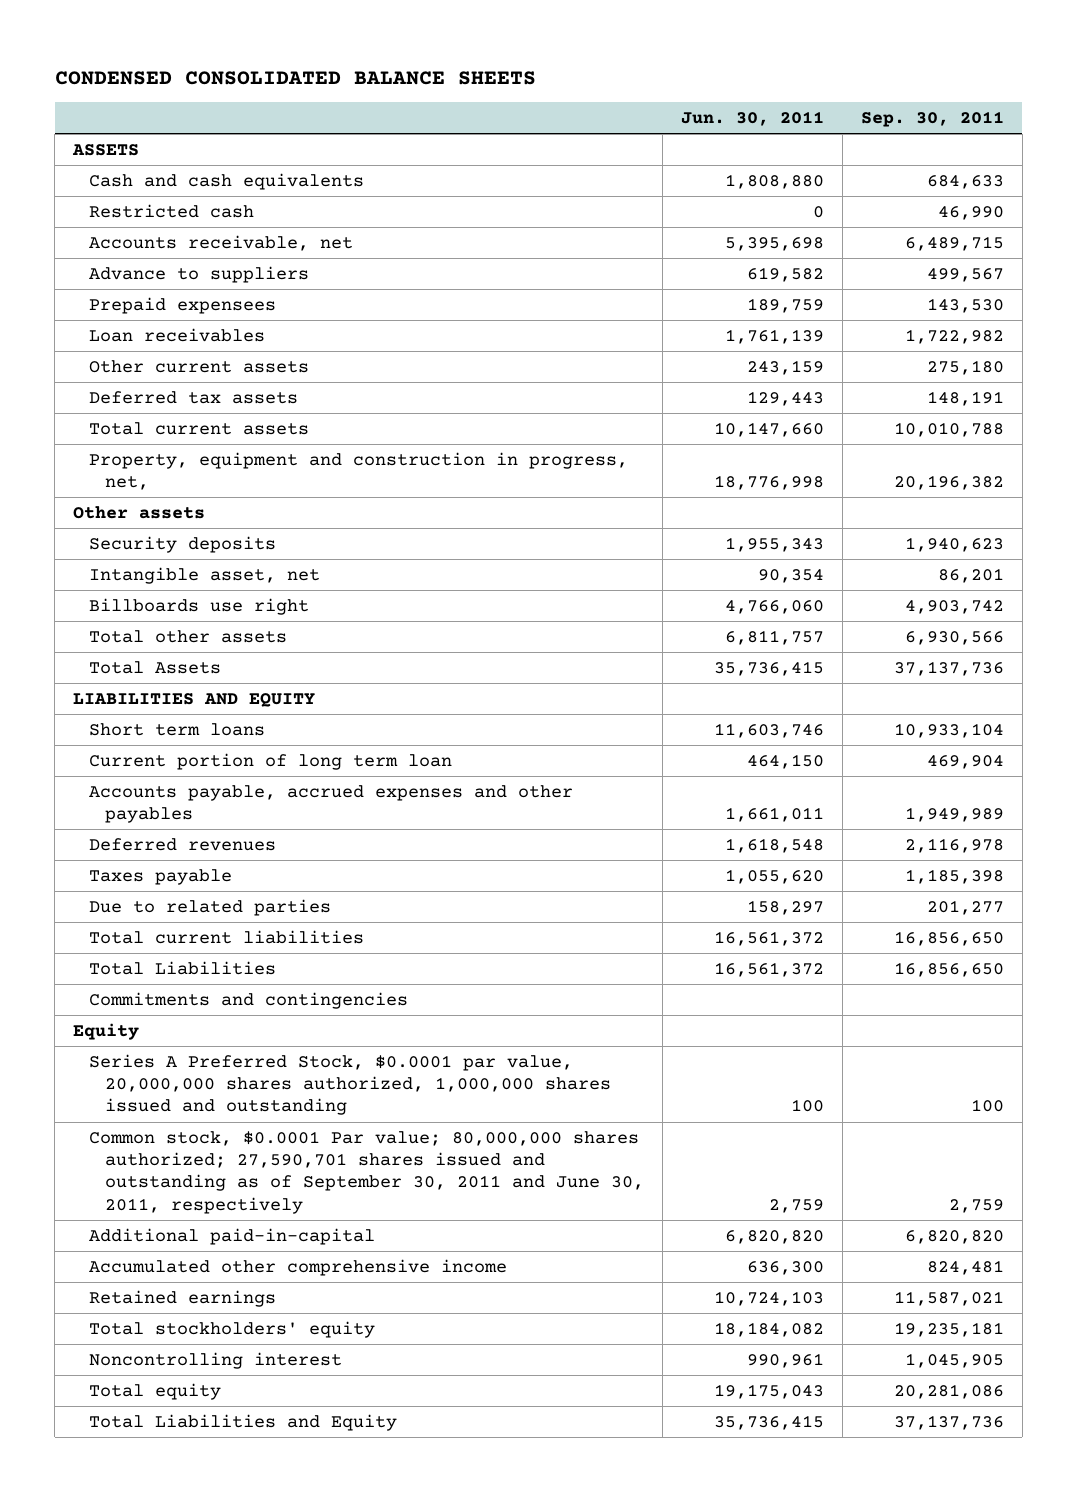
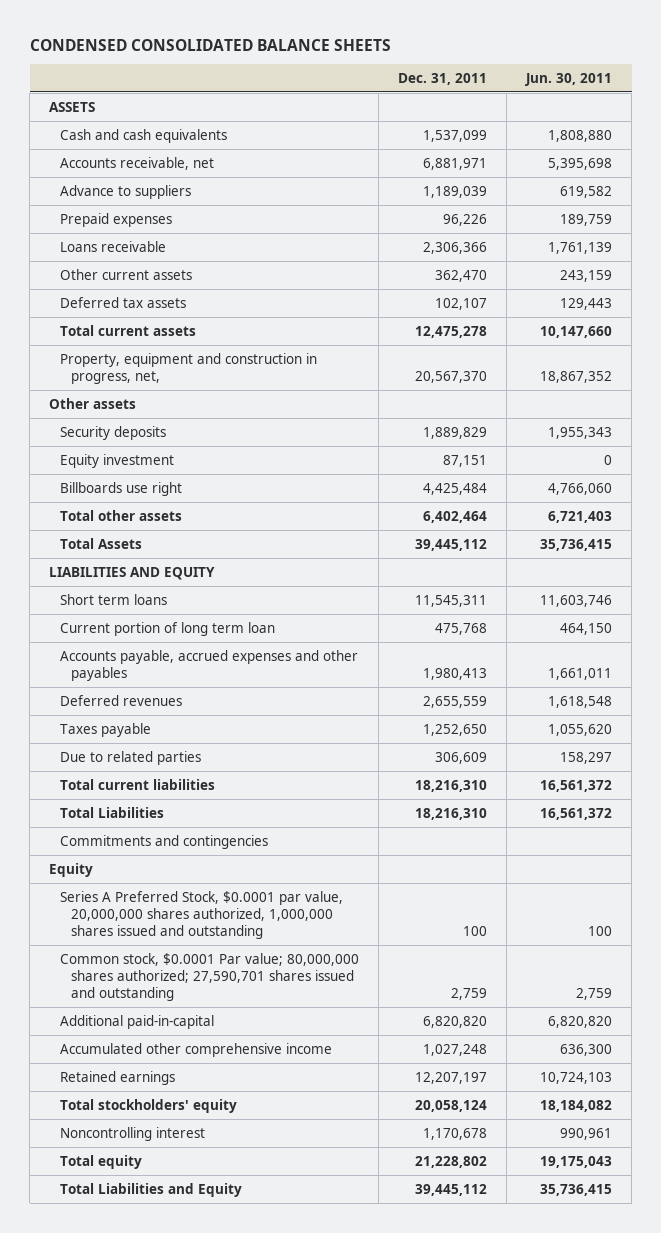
[860,111,1004,128] Sep. 30, 2011 -> none
none -> [398,72,488,85] Dec. 31, 2011
[89,203,255,218] Restricted cash -> none
[89,296,277,314] Prepaid expensees -> [60,212,173,227] Prepaid expenses
[89,327,266,342] Loan receivables -> [60,240,167,252] Loans receivable
[713,475,824,491] 18,776,998 -> [540,370,613,383] 18,867,352
[89,566,321,584] Intangible asset, net -> none
none -> [60,453,175,468] Equity investment
[724,629,824,645] 6,811,757 -> [548,510,613,523] 6,721,403
[89,1130,644,1214] Common stock, $0.0001 Par value; 80,000,000 shares authorized; 27,590,701 shares issued and outstanding as of September 30, 2011 and June 30, 2011, respectively -> [60,952,360,1001] Common stock, $0.0001 Par value; 80,000,000 shares authorized; 27,590,701 shares issued and outstanding

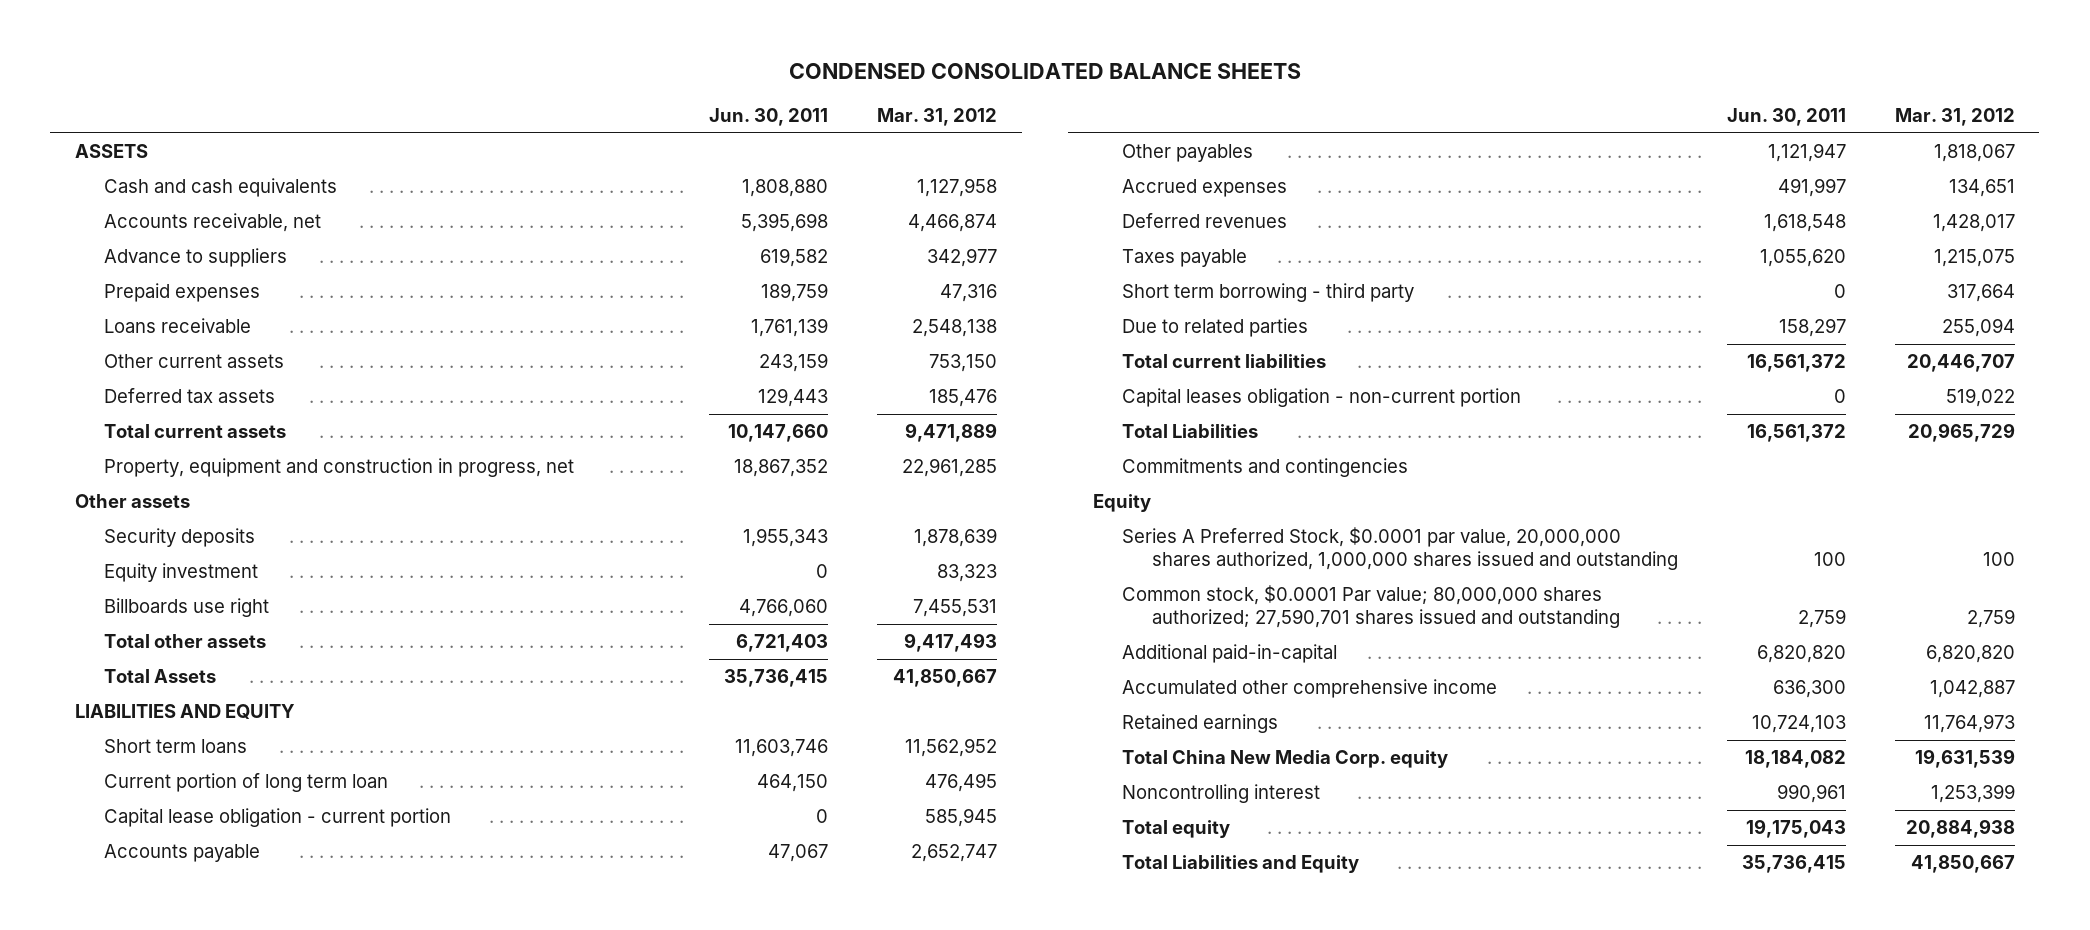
[398,72,488,85] Dec. 31, 2011 -> none
none -> [877,107,998,126] Mar. 31, 2012
[60,352,318,384] Property, equipment and construction in progress, net, -> [104,458,575,478] Property, equipment and construction in progress, net
[60,649,359,681] Accounts payable, accrued expenses and other payables -> none
none -> [104,808,452,828] Capital lease obligation - current portion
none -> [104,844,261,863] Accounts payable
none -> [1122,144,1254,163] Other payables
none -> [1122,179,1288,198] Accrued expenses
none -> [1122,283,1415,303] Short term borrowing - third party
none -> [1122,388,1522,408] Capital leases obligation - non-current portion
[60,1098,238,1113] Total stockholders' equity -> [1122,750,1449,769] Total China New Media Corp. equity

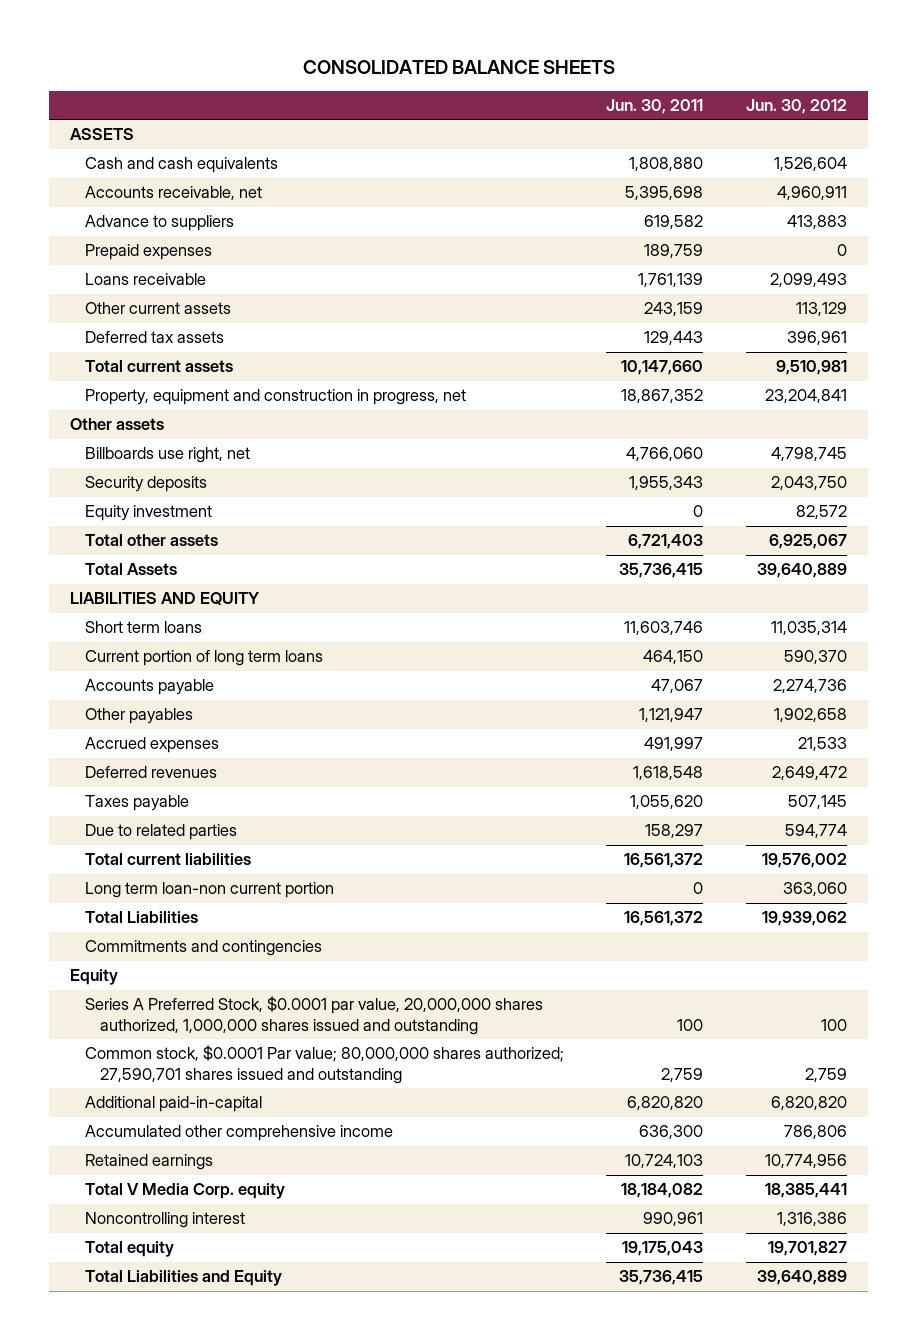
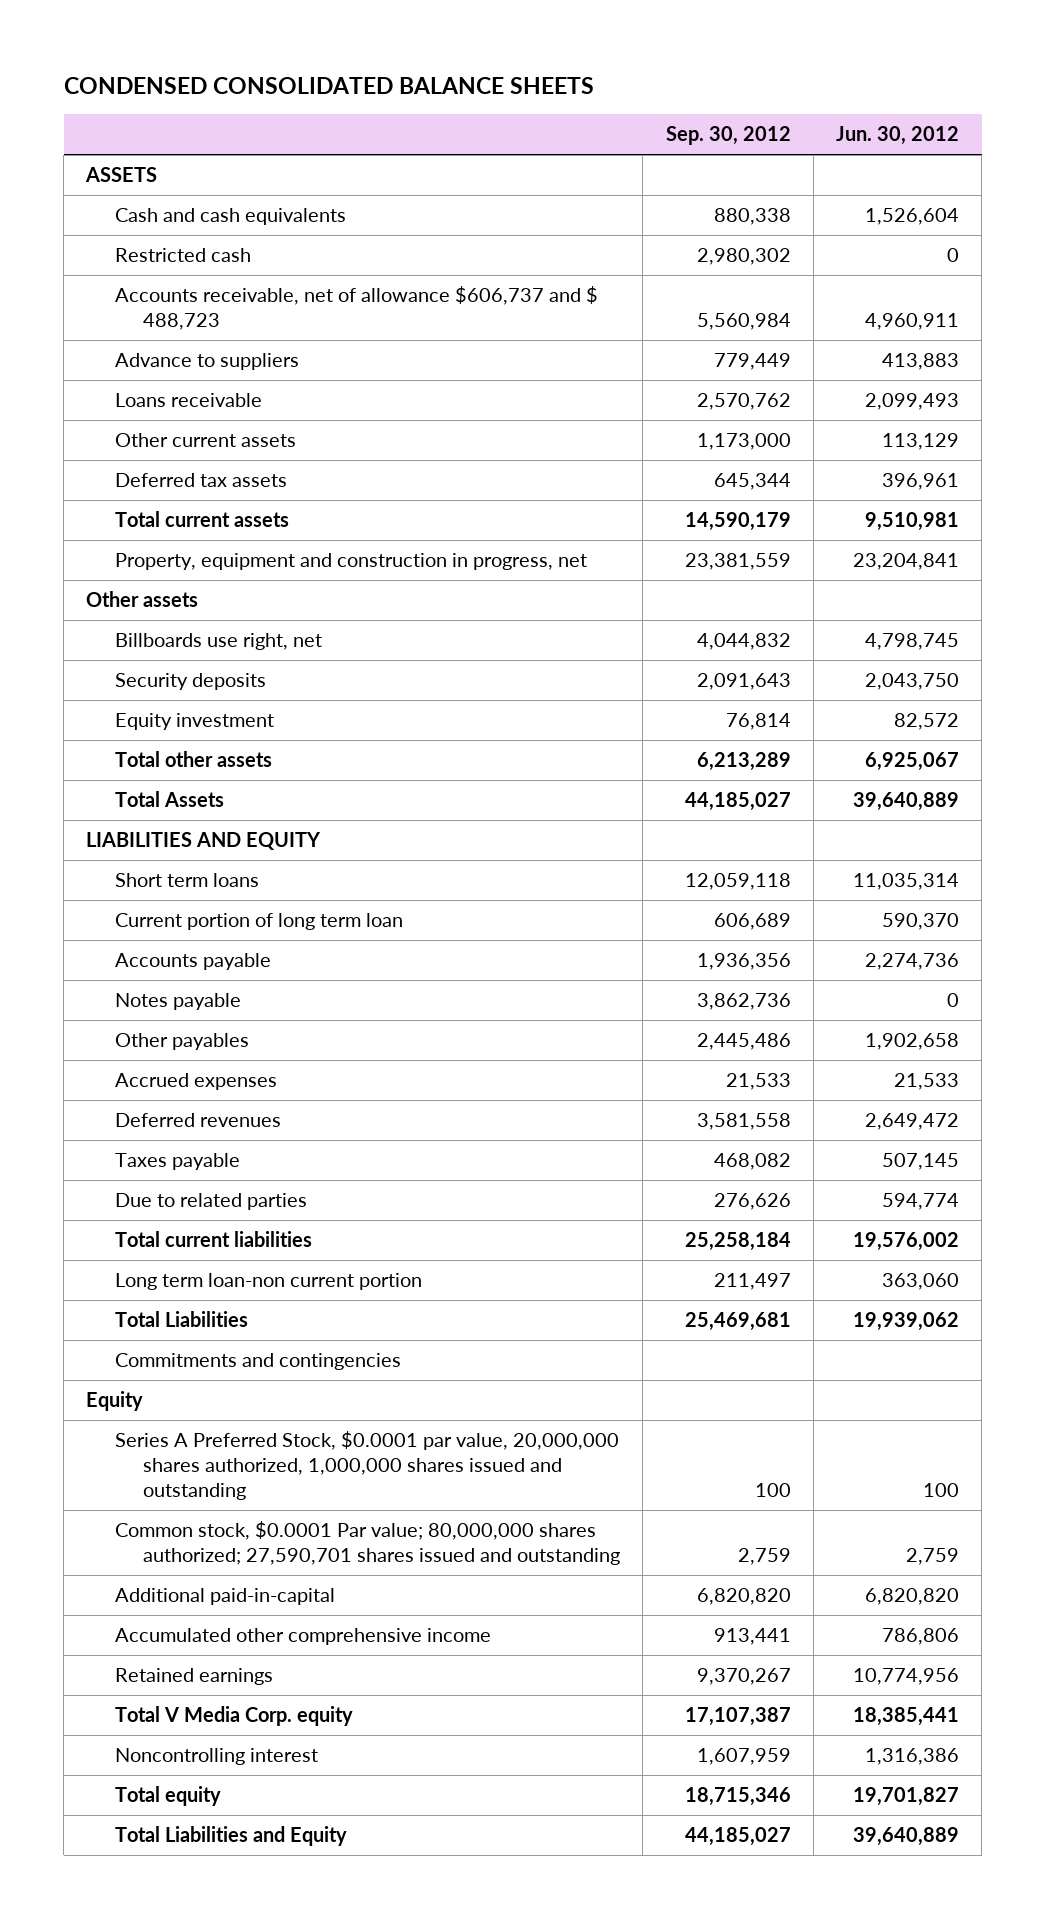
[302,60,615,75] CONSOLIDATED BALANCE SHEETS -> [63,77,594,95] CONDENSED CONSOLIDATED BALANCE SHEETS
[606,99,704,115] Jun. 30, 2011 -> none
none -> [665,126,791,146] Sep. 30, 2012
none -> [114,248,251,263] Restricted cash
[84,186,262,201] Accounts receivable, net -> [114,286,598,331] Accounts receivable, net of allowance $606,737 and $ 488,723
[84,244,212,261] Prepaid expenses -> none
[84,650,323,667] Current portion of long term loans -> [114,913,403,931] Current portion of long term loan
none -> [114,993,241,1011] Notes payable

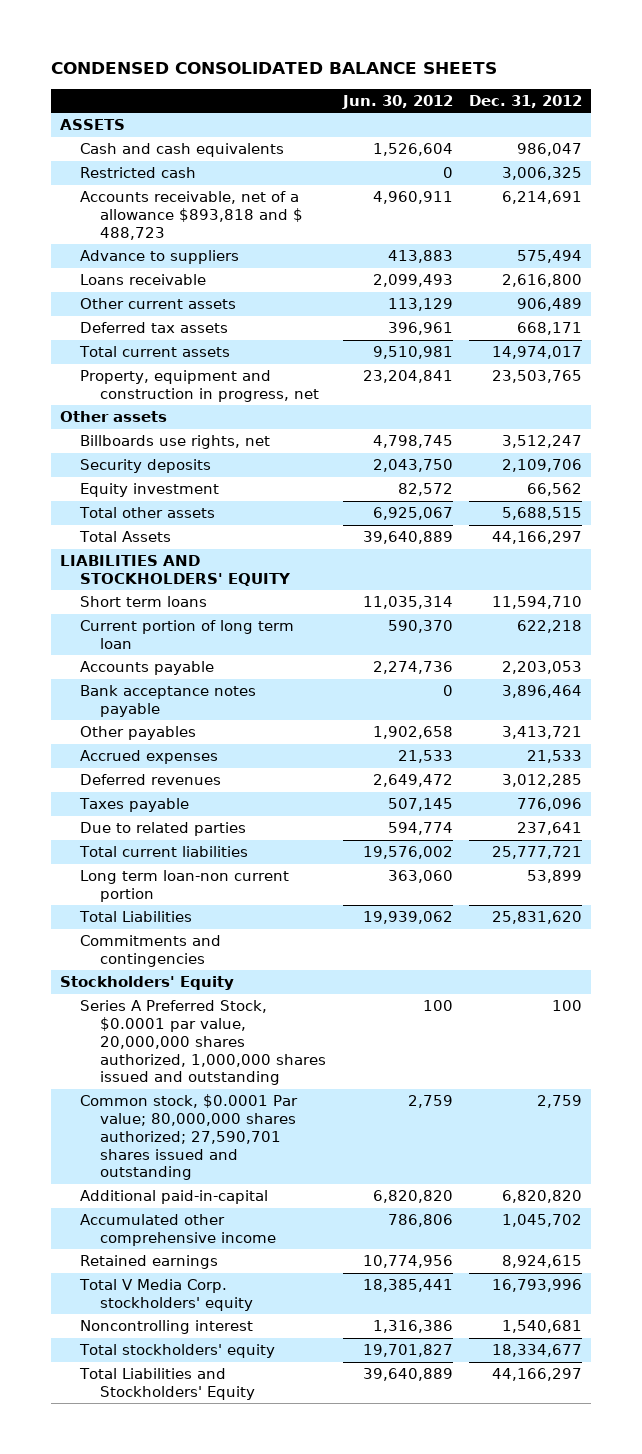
[665,126,791,146] Sep. 30, 2012 -> none
none -> [469,94,583,108] Dec. 31, 2012
[114,286,598,331] Accounts receivable, net of allowance $606,737 and $ 488,723 -> [79,191,303,240] Accounts receivable, net of a allowance $893,818 and $ 488,723
[114,633,322,651] Billboards use right, net -> [79,435,270,450] Billboards use rights, net
[86,832,322,851] LIABILITIES AND EQUITY -> [59,555,291,586] LIABILITIES AND STOCKHOLDERS' EQUITY
[114,993,241,1011] Notes payable -> [79,685,256,717] Bank acceptance notes payable
[86,1391,144,1412] Equity -> [59,976,234,991] Stockholders' Equity
[114,1706,353,1727] Total V Media Corp. equity -> [78,1279,253,1311] Total V Media Corp. stockholders' equity
[114,1786,221,1807] Total equity -> [78,1344,275,1359] Total stockholders' equity
[114,1826,347,1847] Total Liabilities and Equity -> [78,1368,255,1400] Total Liabilities and Stockholders' Equity

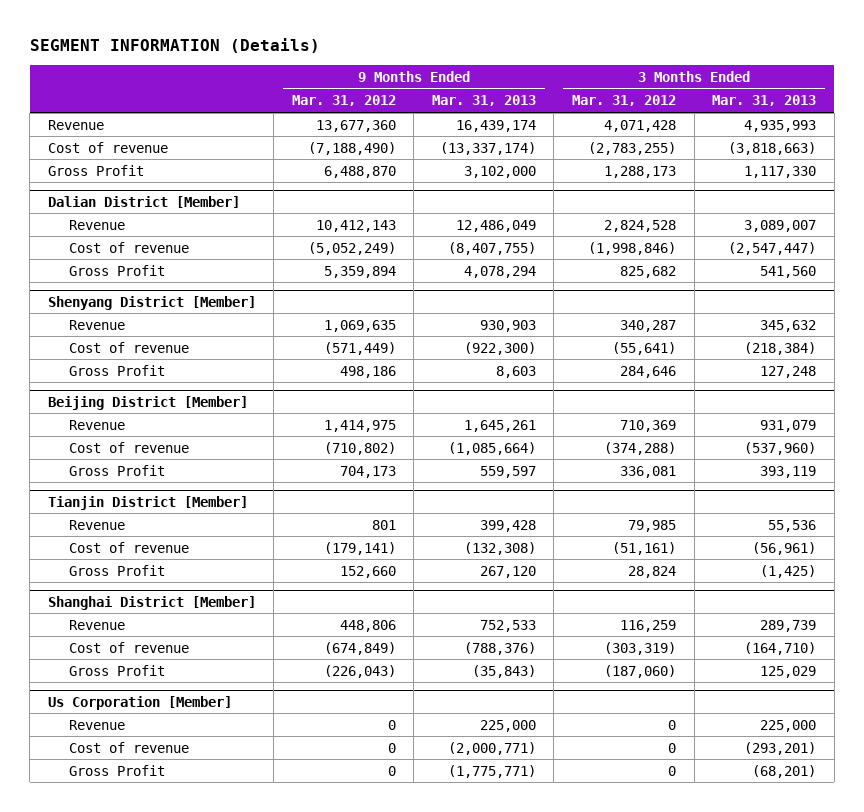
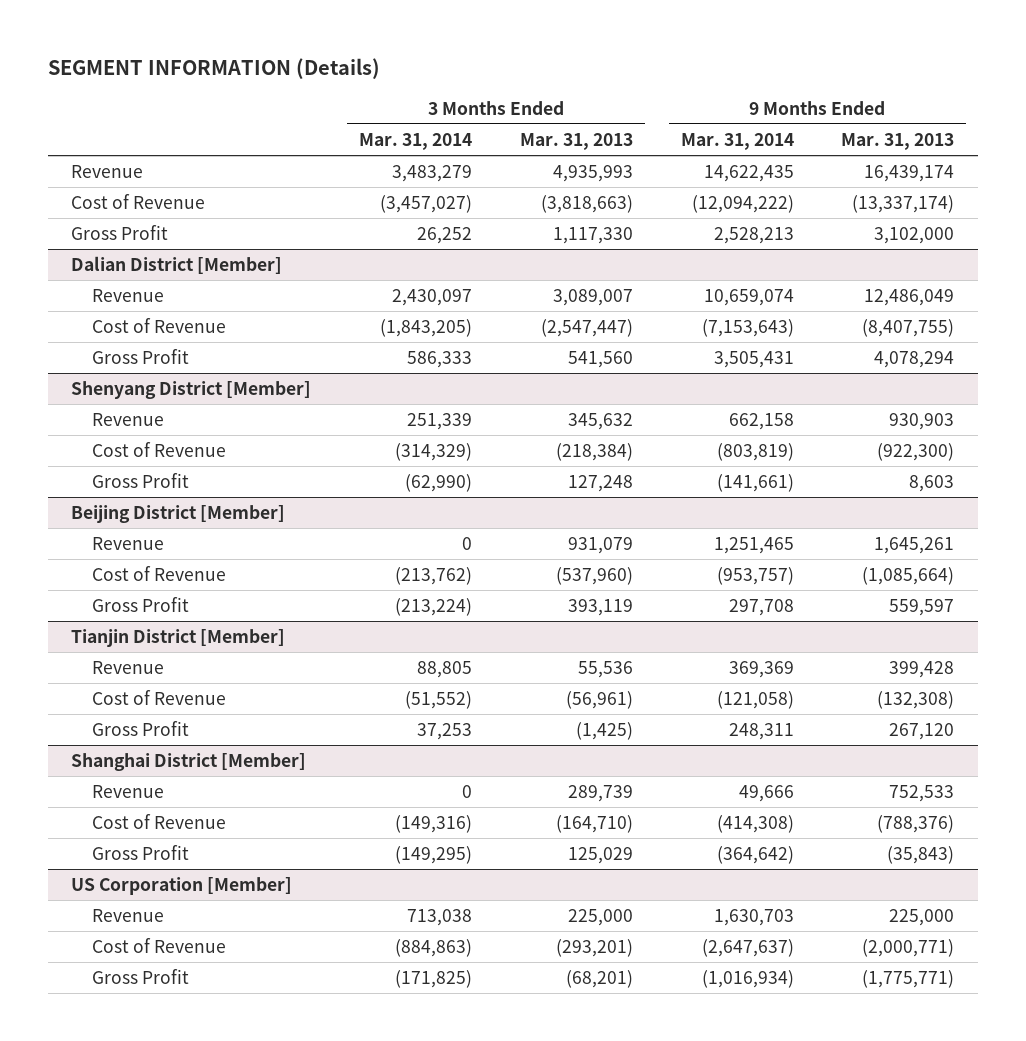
[291,95,396,107] Mar. 31, 2012 -> none
[571,95,676,107] Mar. 31, 2012 -> none
none -> [359,133,473,151] Mar. 31, 2014
none -> [680,133,794,151] Mar. 31, 2014
[47,141,168,153] Cost of revenue -> [71,194,206,210] Cost of Revenue
[69,241,190,253] Cost of revenue -> [92,318,227,334] Cost of Revenue
[69,341,190,353] Cost of revenue -> [92,442,227,458] Cost of Revenue
[69,441,190,453] Cost of revenue -> [92,566,227,582] Cost of Revenue
[69,541,190,553] Cost of revenue -> [92,690,227,706] Cost of Revenue
[69,641,190,653] Cost of revenue -> [92,814,227,830] Cost of Revenue
[47,695,232,710] Us Corporation [Member] -> [71,877,293,896] US Corporation [Member]
[69,741,190,753] Cost of revenue -> [92,938,227,954] Cost of Revenue

